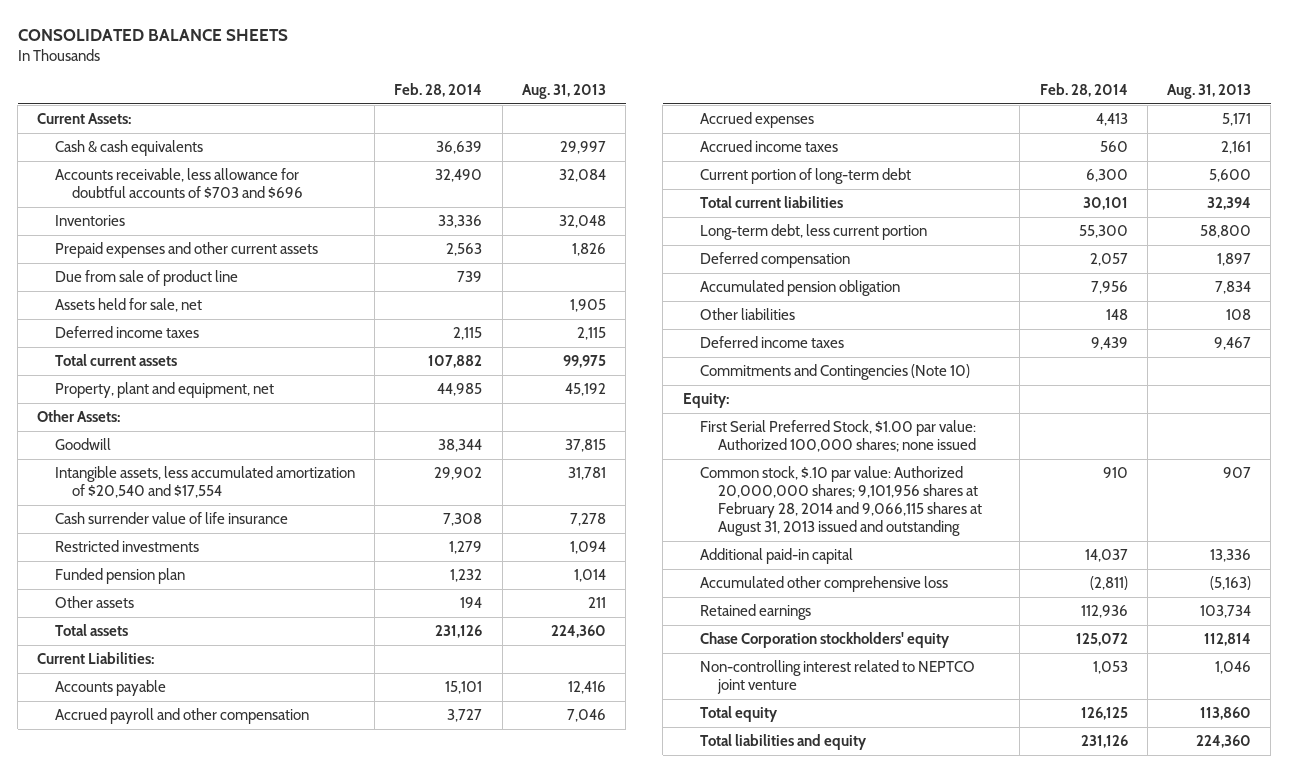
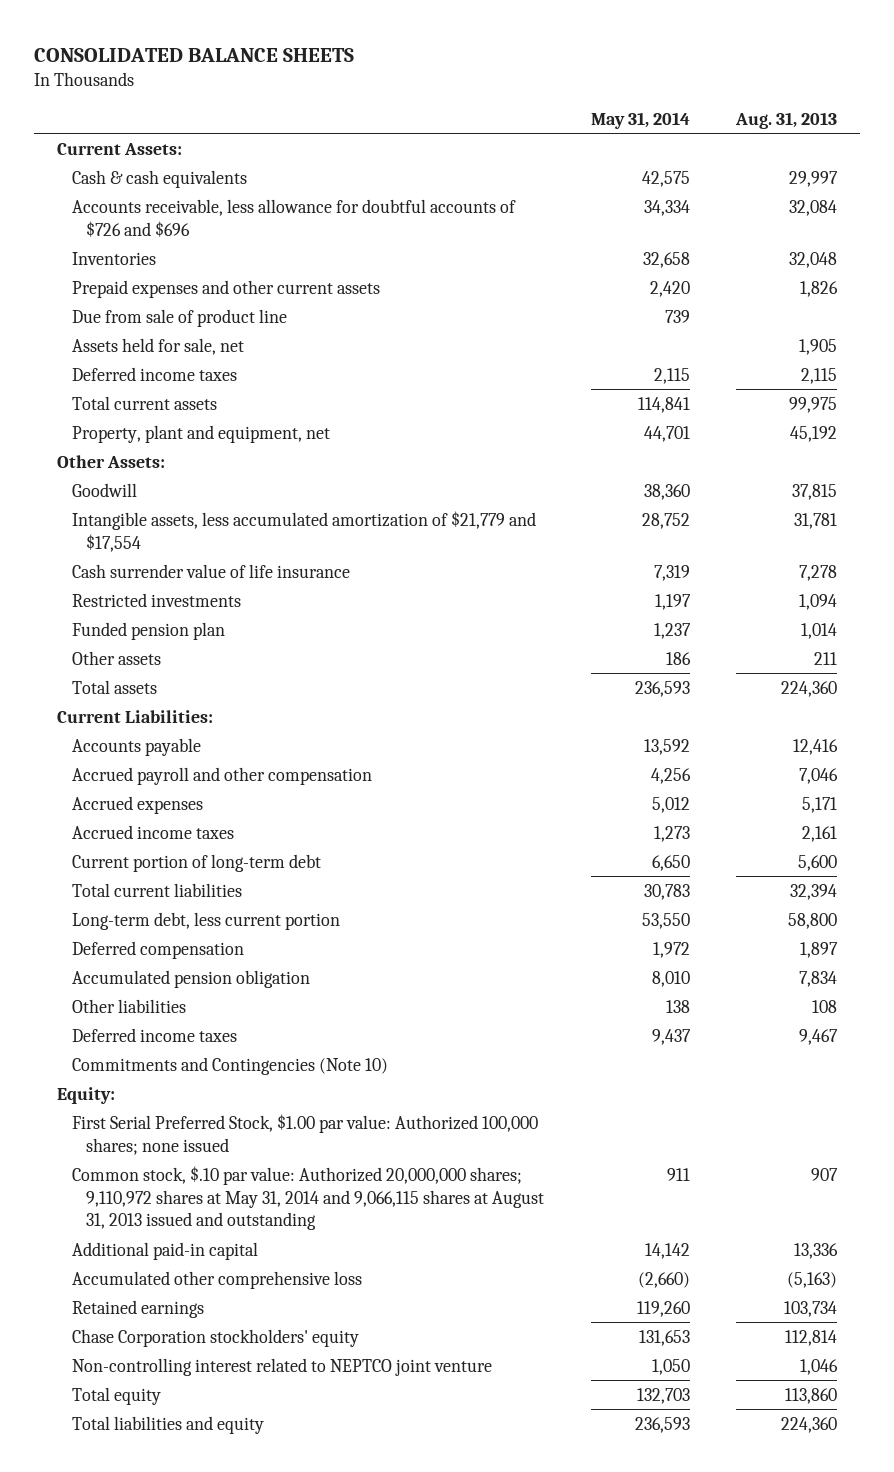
[394,82,483,97] Feb. 28, 2014 -> none
none -> [590,111,690,129] May 31, 2014
[54,168,304,200] Accounts receivable, less allowance for doubtful accounts of $703 and $696 -> [71,198,516,237] Accounts receivable, less allowance for doubtful accounts of $726 and $696
[54,466,355,499] Intangible assets, less accumulated amortization of $20,540 and $17,554 -> [71,510,536,552] Intangible assets, less accumulated amortization of $21,779 and $17,554
[700,466,982,536] Common stock, $.10 par value: Authorized 20,000,000 shares; 9,101,956 shares at February 28, 2014 and 9,066,115 shares at August 31, 2013 issued and outstanding -> [71,1165,545,1231] Common stock, $.10 par value: Authorized 20,000,000 shares; 9,110,972 shares at May 31, 2014 and 9,066,115 shares at August 31, 2013 issued and outstanding

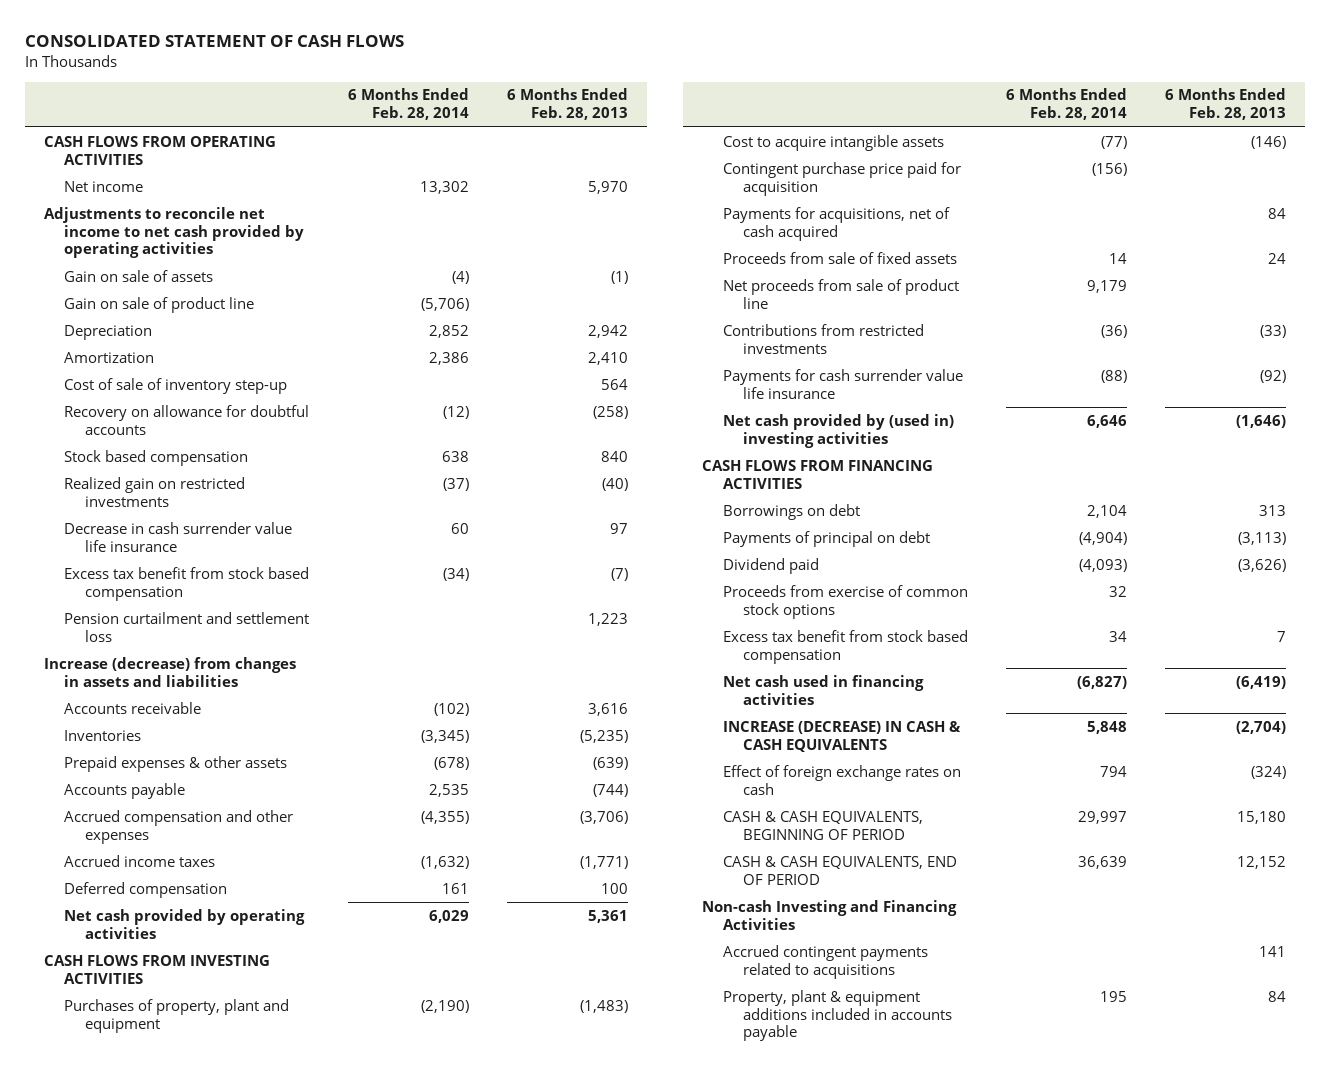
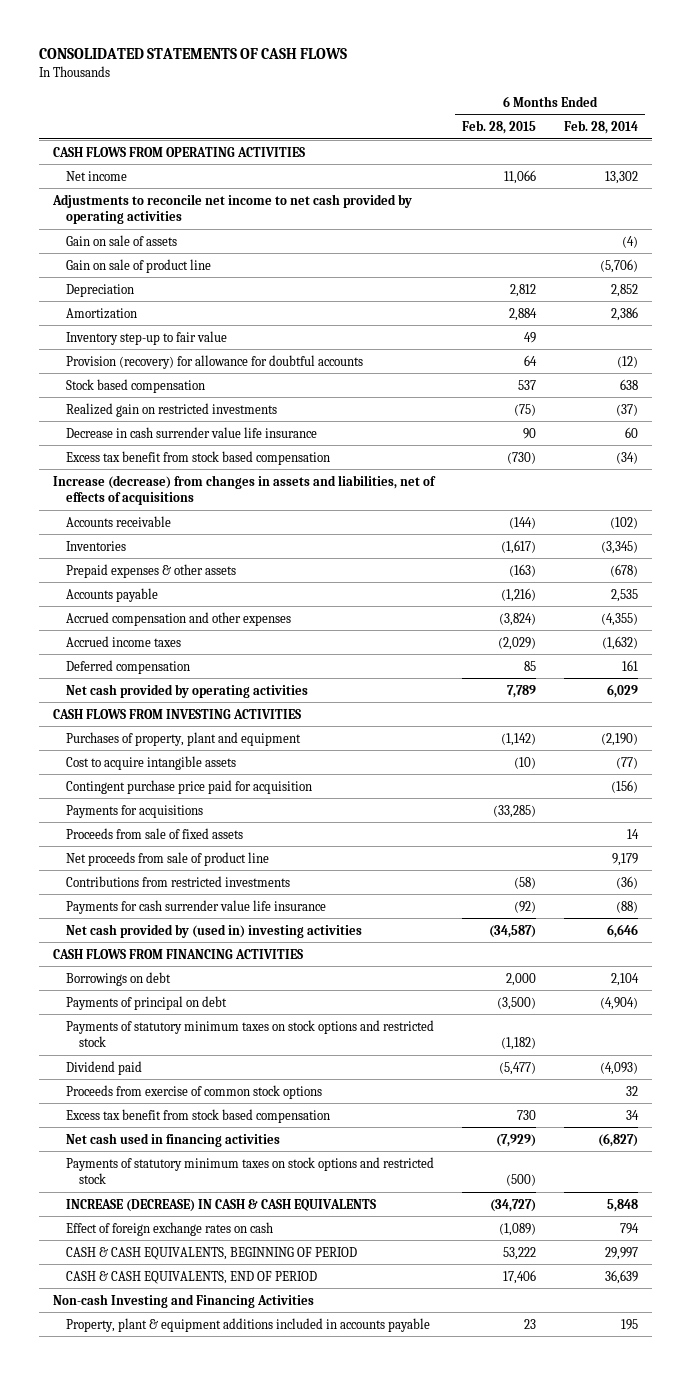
[24,35,404,48] CONSOLIDATED STATEMENT OF CASH FLOWS -> [39,48,348,60] CONSOLIDATED STATEMENTS OF CASH FLOWS
[506,88,628,121] 6 Months Ended Feb. 28, 2013 -> none
none -> [462,119,537,134] Feb. 28, 2015
[64,377,288,394] Cost of sale of inventory step-up -> [66,330,228,345] Inventory step-up to fair value
[64,404,310,435] Recovery on allowance for doubtful accounts -> [66,354,364,369] Provision (recovery) for allowance for doubtful accounts
[64,611,310,642] Pension curtailment and settlement loss -> none
[44,656,297,687] Increase (decrease) from changes in assets and liabilities -> [53,474,437,506] Increase (decrease) from changes in assets and liabilities, net of effects of acquisitions
[722,206,950,241] Payments for acquisitions, net of cash acquired -> [66,804,204,818] Payments for acquisitions
none -> [66,1019,435,1048] Payments of statutory minimum taxes on stock options and restricted stock
none -> [66,1156,435,1185] Payments of statutory minimum taxes on stock options and restricted stock
[722,944,928,979] Accrued contingent payments related to acquisitions -> none

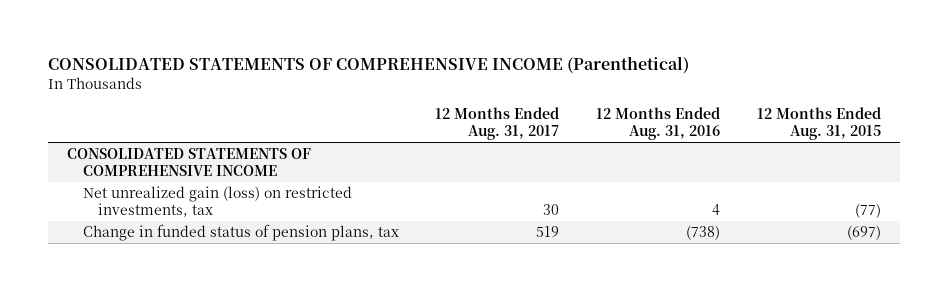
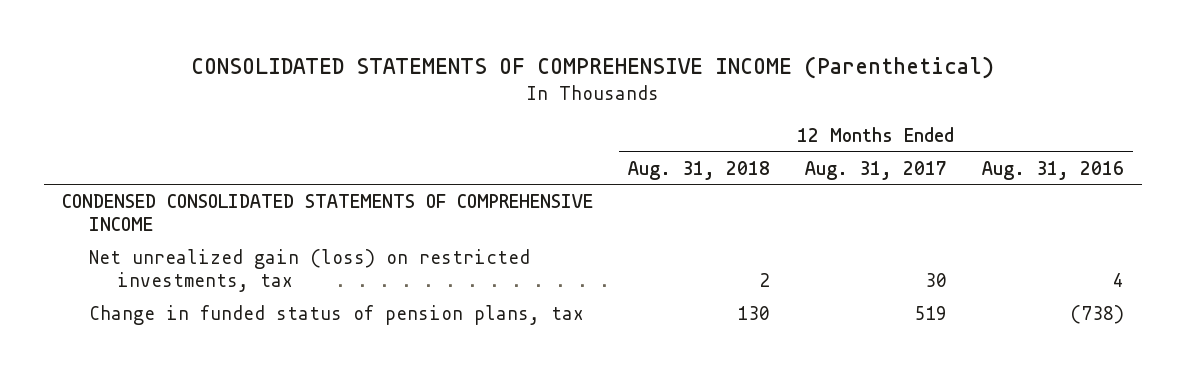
[757,107,882,141] 12 Months Ended Aug. 31, 2015 -> none
none -> [627,160,770,180] Aug. 31, 2018
[66,148,311,176] CONSOLIDATED STATEMENTS OF COMPREHENSIVE INCOME -> [61,193,593,232] CONDENSED CONSOLIDATED STATEMENTS OF COMPREHENSIVE INCOME

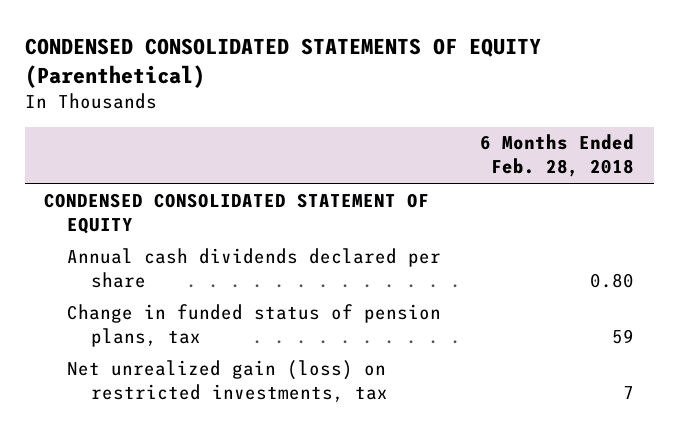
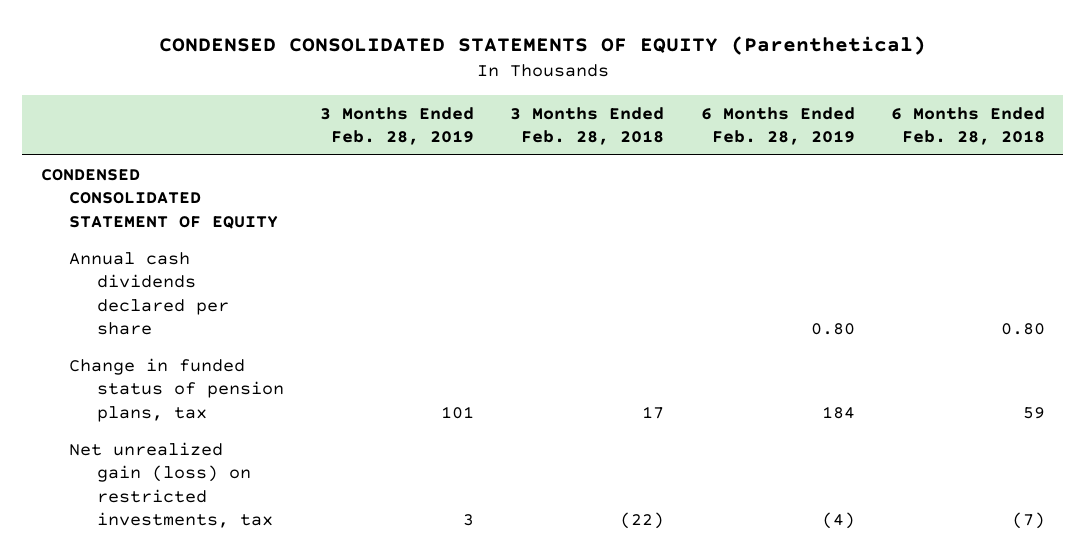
none -> [320,106,475,146] 3 Months Ended Feb. 28, 2019
none -> [510,106,665,146] 3 Months Ended Feb. 28, 2018
none -> [700,106,855,146] 6 Months Ended Feb. 28, 2019
[623,385,635,399] 7 -> [1011,512,1045,530] (7)

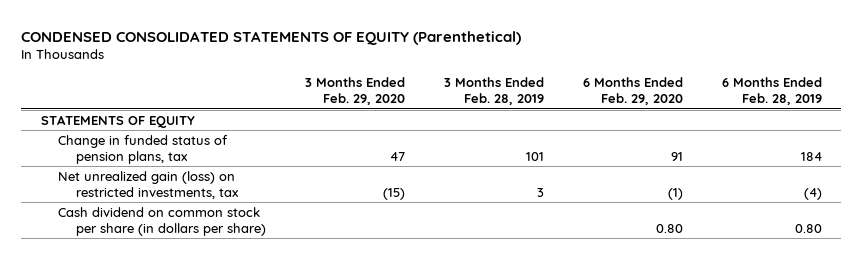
[510,106,665,146] 3 Months Ended Feb. 28, 2018 -> none
[890,106,1045,146] 6 Months Ended Feb. 28, 2018 -> none
none -> [305,77,406,106] 3 Months Ended Feb. 29, 2020
none -> [582,77,683,106] 6 Months Ended Feb. 29, 2020
[68,251,229,336] Annual cash dividends declared per share -> none
[40,168,278,229] CONDENSED CONSOLIDATED STATEMENT OF EQUITY -> [40,114,195,128] STATEMENTS OF EQUITY
none -> [58,206,267,236] Cash dividend on common stock per share (in dollars per share)

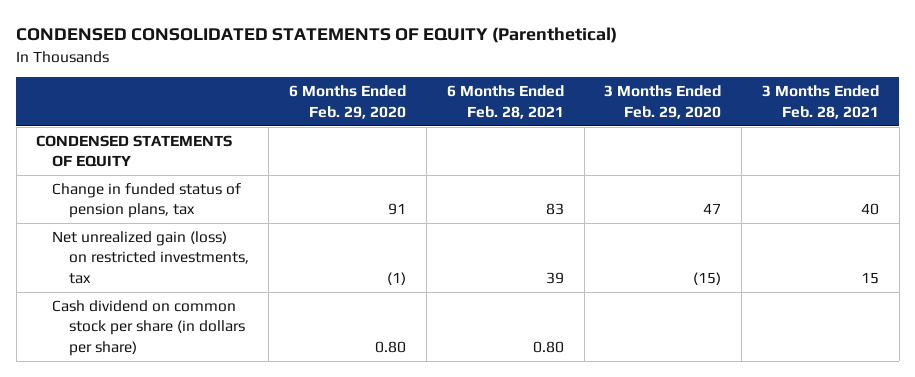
[443,77,544,106] 3 Months Ended Feb. 28, 2019 -> none
[721,77,822,106] 6 Months Ended Feb. 28, 2019 -> none
none -> [446,85,564,119] 6 Months Ended Feb. 28, 2021
none -> [761,85,879,119] 3 Months Ended Feb. 28, 2021
[40,114,195,128] STATEMENTS OF EQUITY -> [36,135,233,168] CONDENSED STATEMENTS OF EQUITY

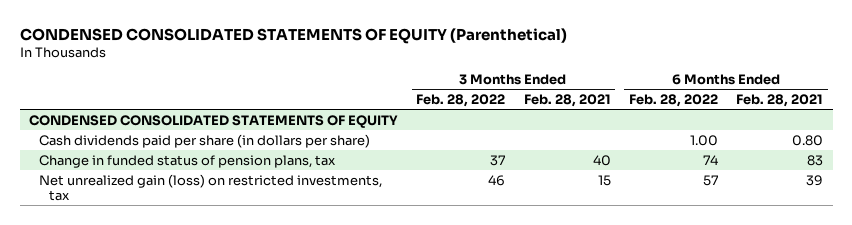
[289,85,407,119] 6 Months Ended Feb. 29, 2020 -> none
[604,85,722,119] 3 Months Ended Feb. 29, 2020 -> none
none -> [416,94,506,108] Feb. 28, 2022
none -> [628,94,718,108] Feb. 28, 2022
[36,135,233,168] CONDENSED STATEMENTS OF EQUITY -> [28,114,398,128] CONDENSED CONSOLIDATED STATEMENTS OF EQUITY
none -> [38,133,370,148] Cash dividends paid per share (in dollars per share)
[52,300,245,356] Cash dividend on common stock per share (in dollars per share) -> none

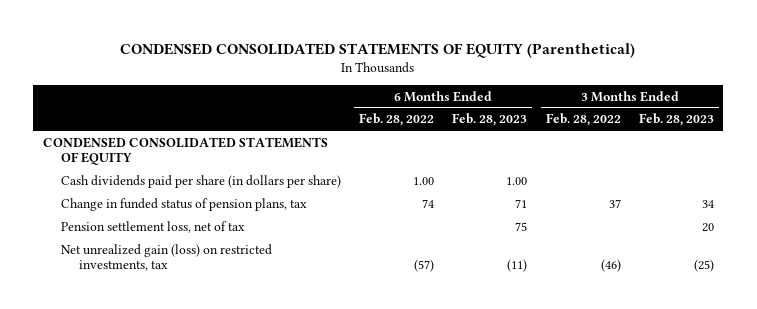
[523,94,611,108] Feb. 28, 2021 -> none
[736,94,824,108] Feb. 28, 2021 -> none
none -> [452,113,528,127] Feb. 28, 2023
none -> [639,113,715,127] Feb. 28, 2023
none -> [60,220,245,233] Pension settlement loss, net of tax
[488,174,506,186] 46 -> [600,259,621,273] (46)
[702,174,718,186] 57 -> [414,259,435,273] (57)

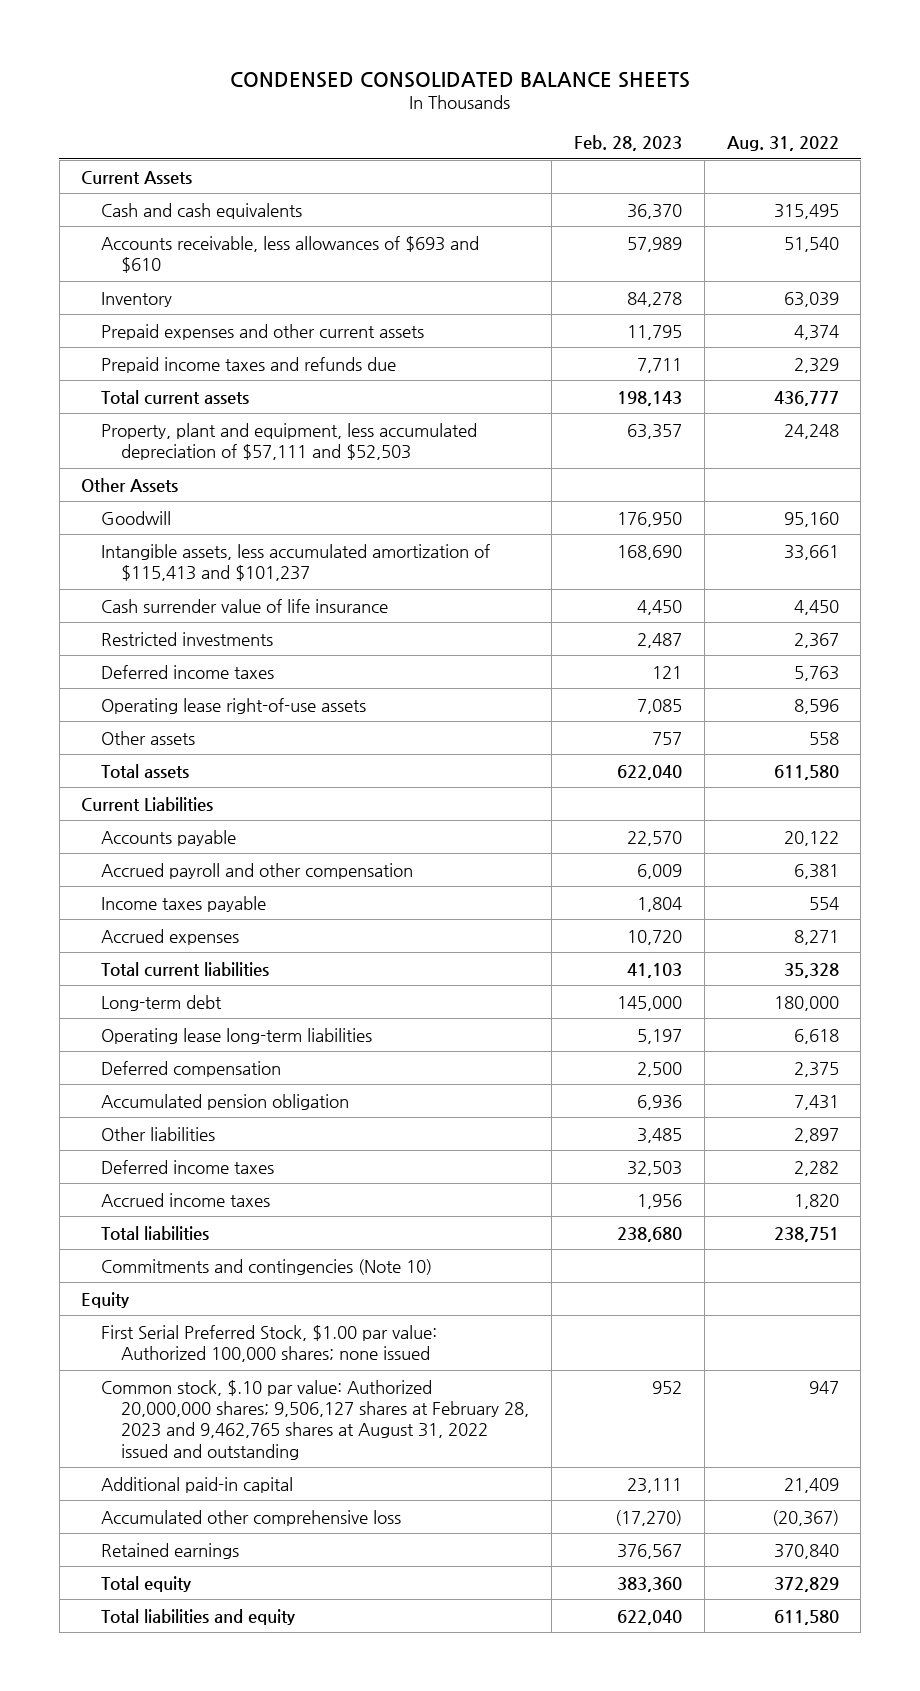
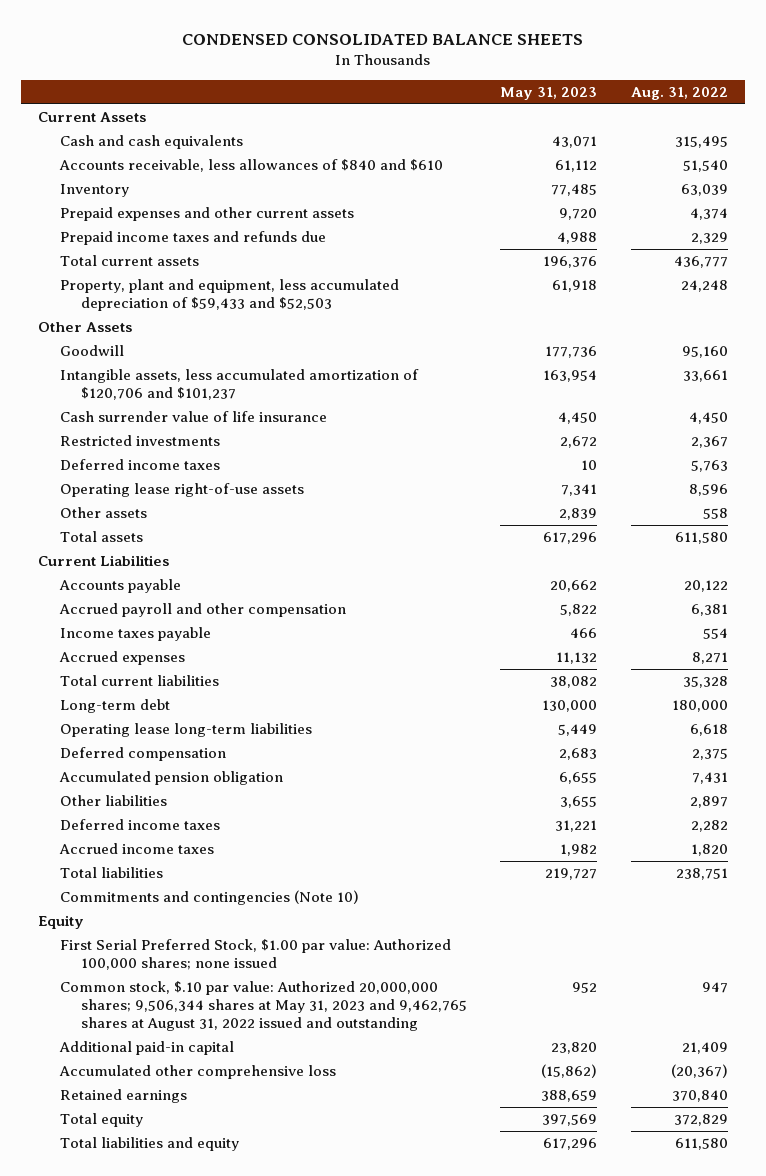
[574,135,683,152] Feb. 28, 2023 -> none
none -> [500,87,598,101] May 31, 2023
[101,235,480,273] Accounts receivable, less allowances of $693 and $610 -> [58,159,443,173] Accounts receivable, less allowances of $840 and $610
[101,422,478,460] Property, plant and equipment, less accumulated depreciation of $57,111 and $52,503 -> [59,279,399,311] Property, plant and equipment, less accumulated depreciation of $59,433 and $52,503
[101,543,491,581] Intangible assets, less accumulated amortization of $115,413 and $101,237 -> [59,369,419,400] Intangible assets, less accumulated amortization of $120,706 and $101,237
[101,1379,530,1460] Common stock, $.10 par value: Authorized 20,000,000 shares; 9,506,127 shares at February 28, 2023 and 9,462,765 shares at August 31, 2022 issued and outstanding -> [59,981,467,1031] Common stock, $.10 par value: Authorized 20,000,000 shares; 9,506,344 shares at May 31, 2023 and 9,462,765 shares at August 31, 2022 issued and outstanding

